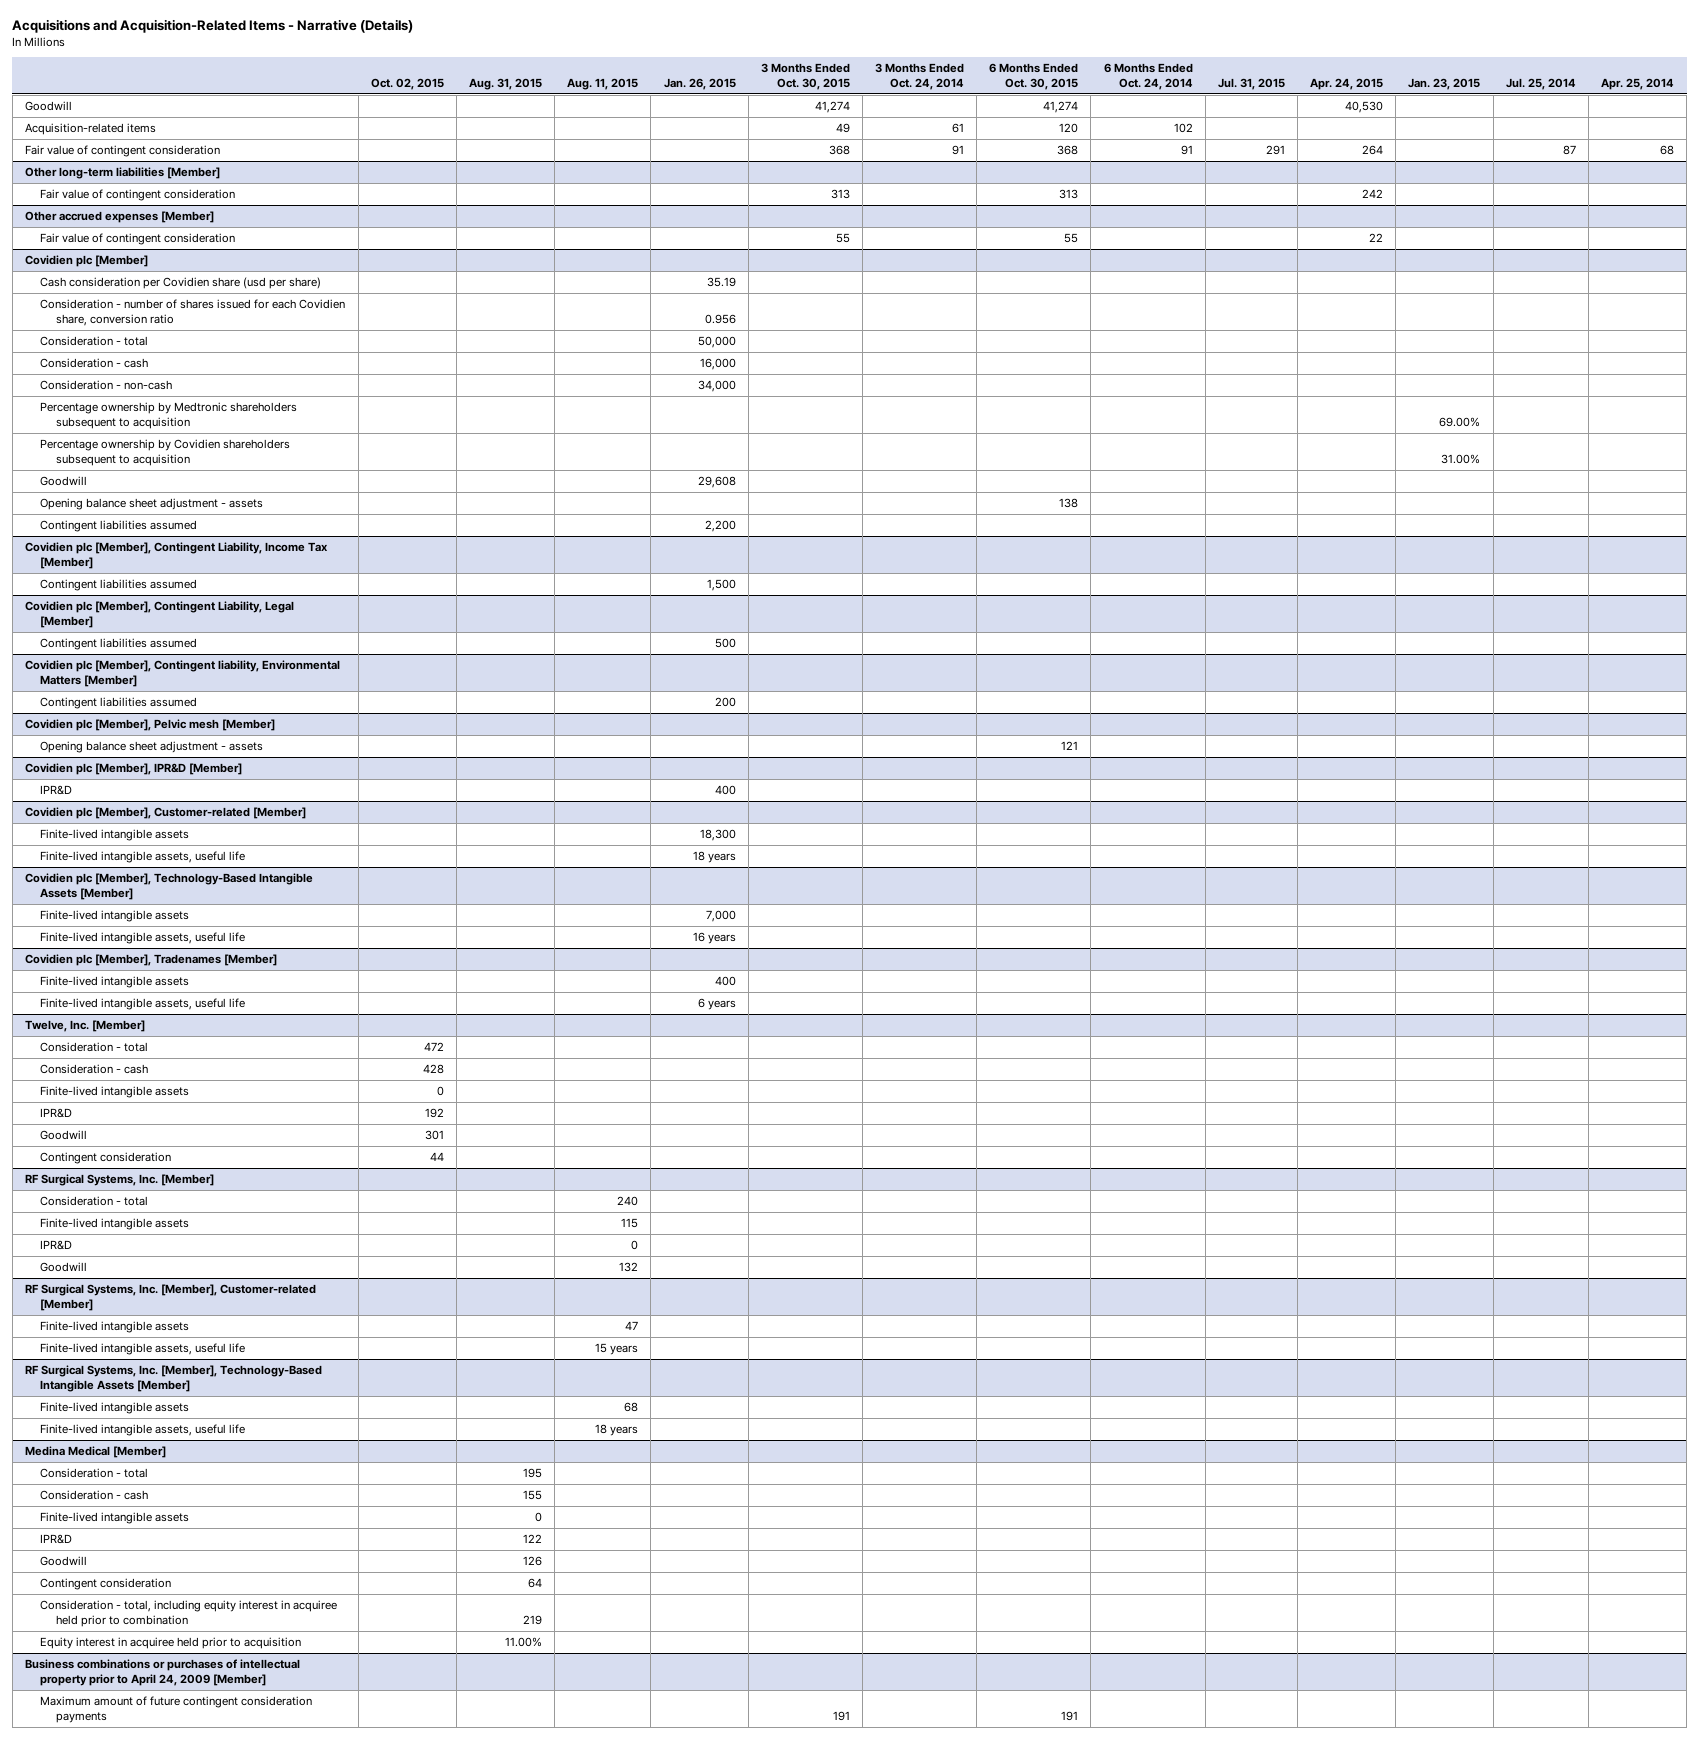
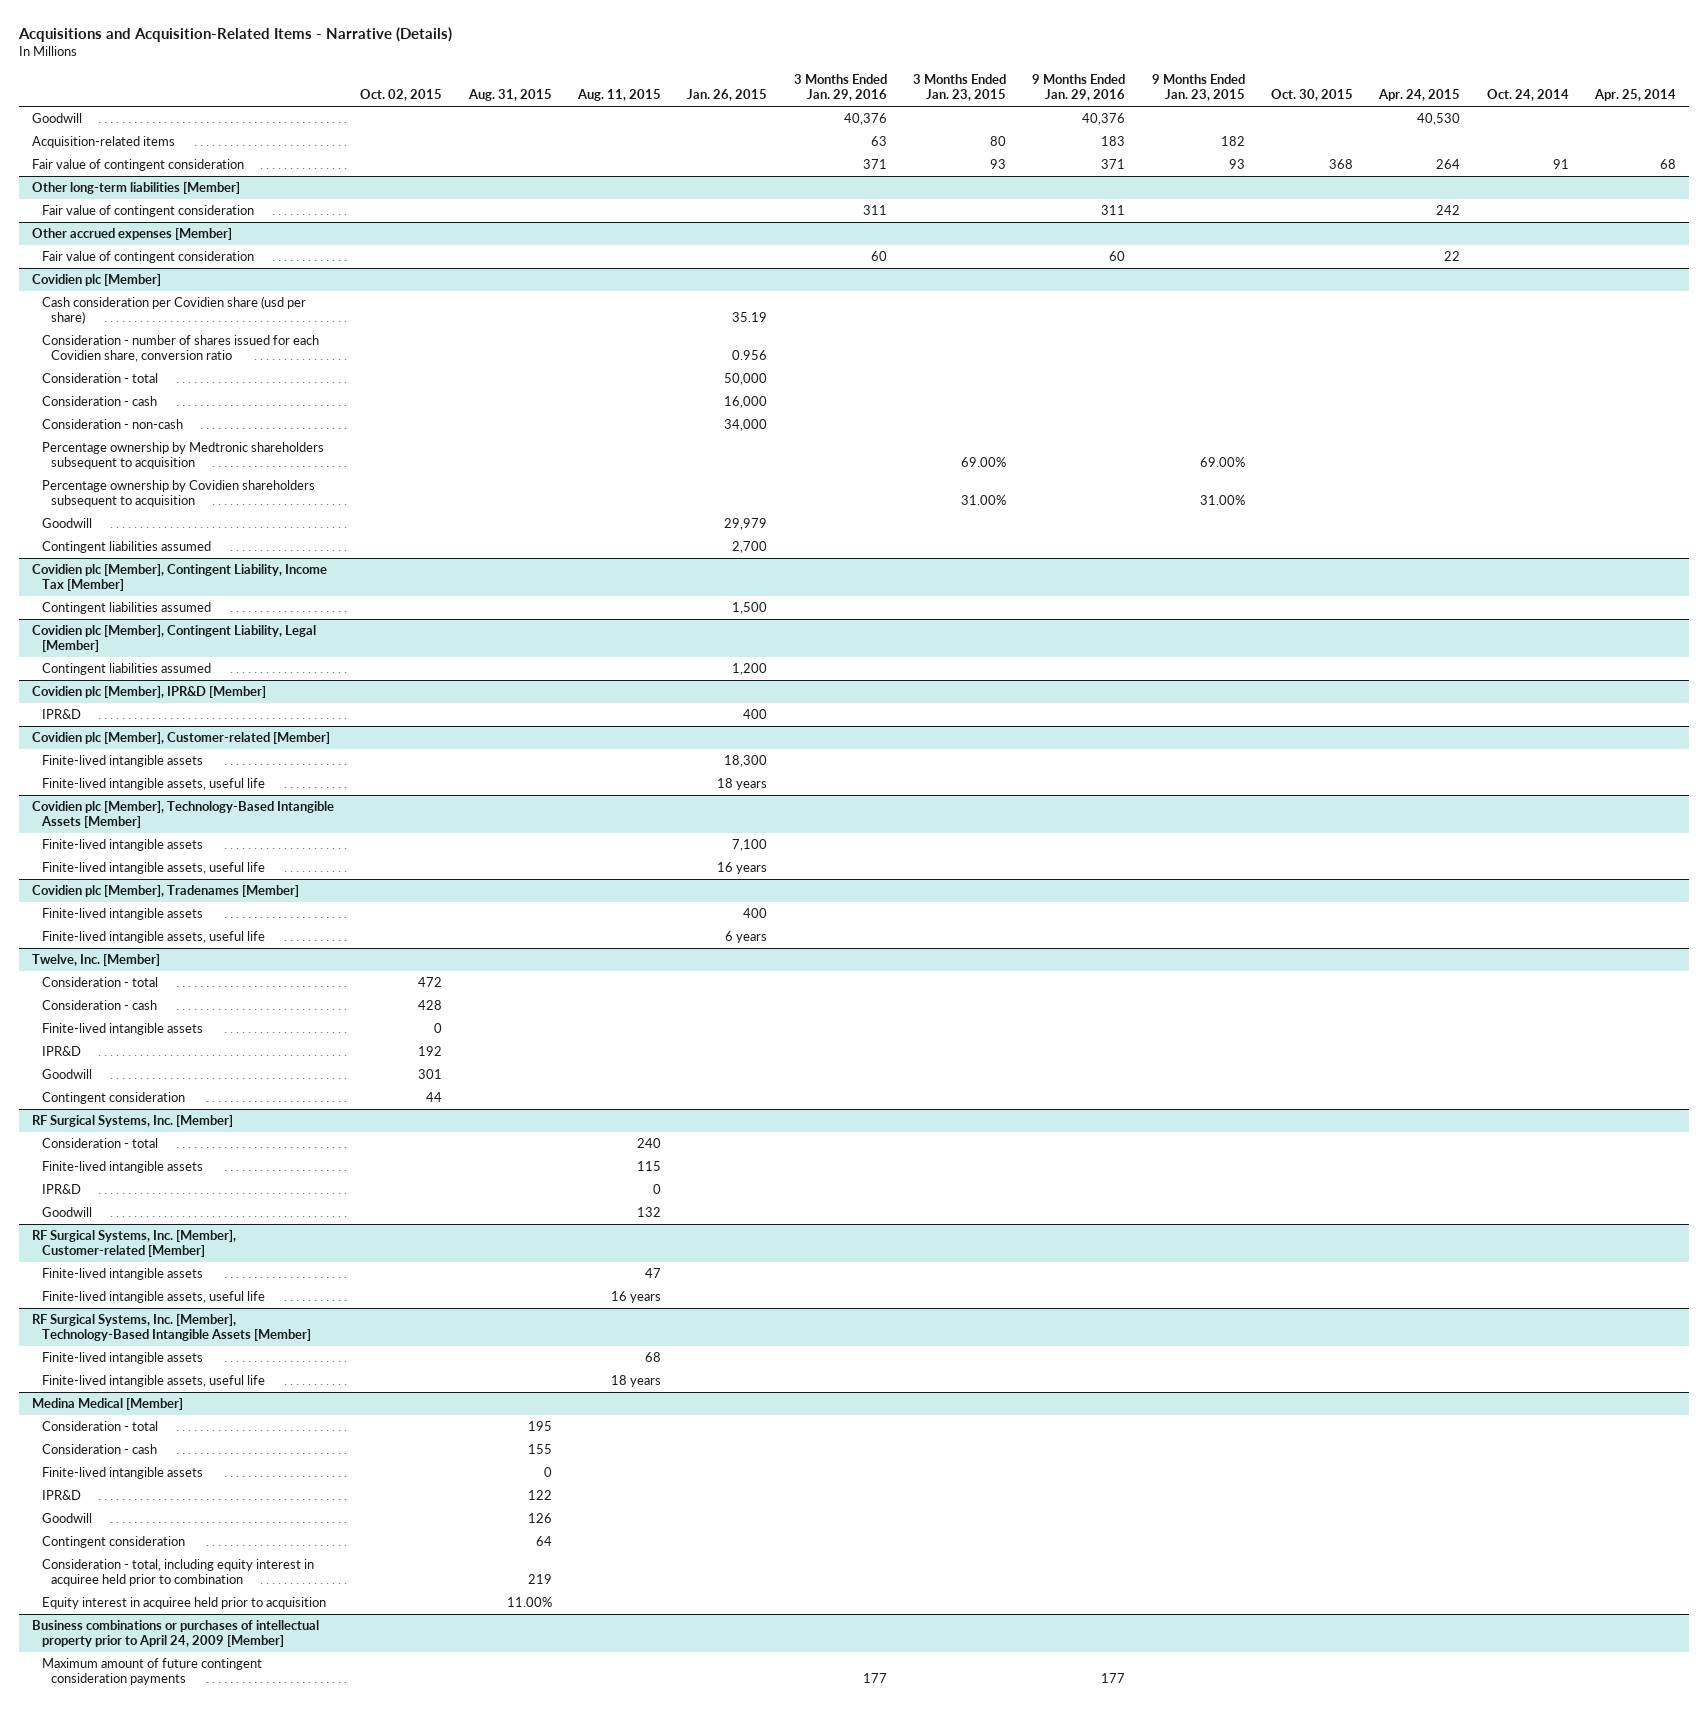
[760,63,850,90] 3 Months Ended Oct. 30, 2015 -> none
[875,63,965,90] 3 Months Ended Oct. 24, 2014 -> none
[989,63,1079,90] 6 Months Ended Oct. 30, 2015 -> none
[1103,63,1193,90] 6 Months Ended Oct. 24, 2014 -> none
[1217,77,1285,90] Jul. 31, 2015 -> none
[1408,77,1481,90] Jan. 23, 2015 -> none
[1505,77,1576,90] Jul. 25, 2014 -> none
none -> [793,74,887,101] 3 Months Ended Jan. 29, 2016
none -> [913,74,1007,101] 3 Months Ended Jan. 23, 2015
none -> [1032,74,1126,101] 9 Months Ended Jan. 29, 2016
none -> [1151,74,1245,101] 9 Months Ended Jan. 23, 2015
none -> [1270,88,1353,101] Oct. 30, 2015
none -> [1486,88,1569,101] Oct. 24, 2014
[40,498,264,511] Opening balance sheet adjustment - assets -> none
[697,476,736,489] 29,608 -> [724,518,768,531] 29,979
[704,520,736,533] 2,200 -> [732,541,768,554] 2,700
[24,660,340,687] Covidien plc [Member], Contingent liability, Environmental Matters [Member] -> none
[40,697,198,710] Contingent liabilities assumed -> none
[24,719,275,732] Covidien plc [Member], Pelvic mesh [Member] -> none
[40,741,264,754] Opening balance sheet adjustment - assets -> none
[714,638,736,649] 500 -> [732,663,768,676] 1,200
[705,910,736,923] 7,000 -> [732,839,768,852] 7,100
[595,1343,639,1356] 15 years -> [611,1291,662,1304] 16 years

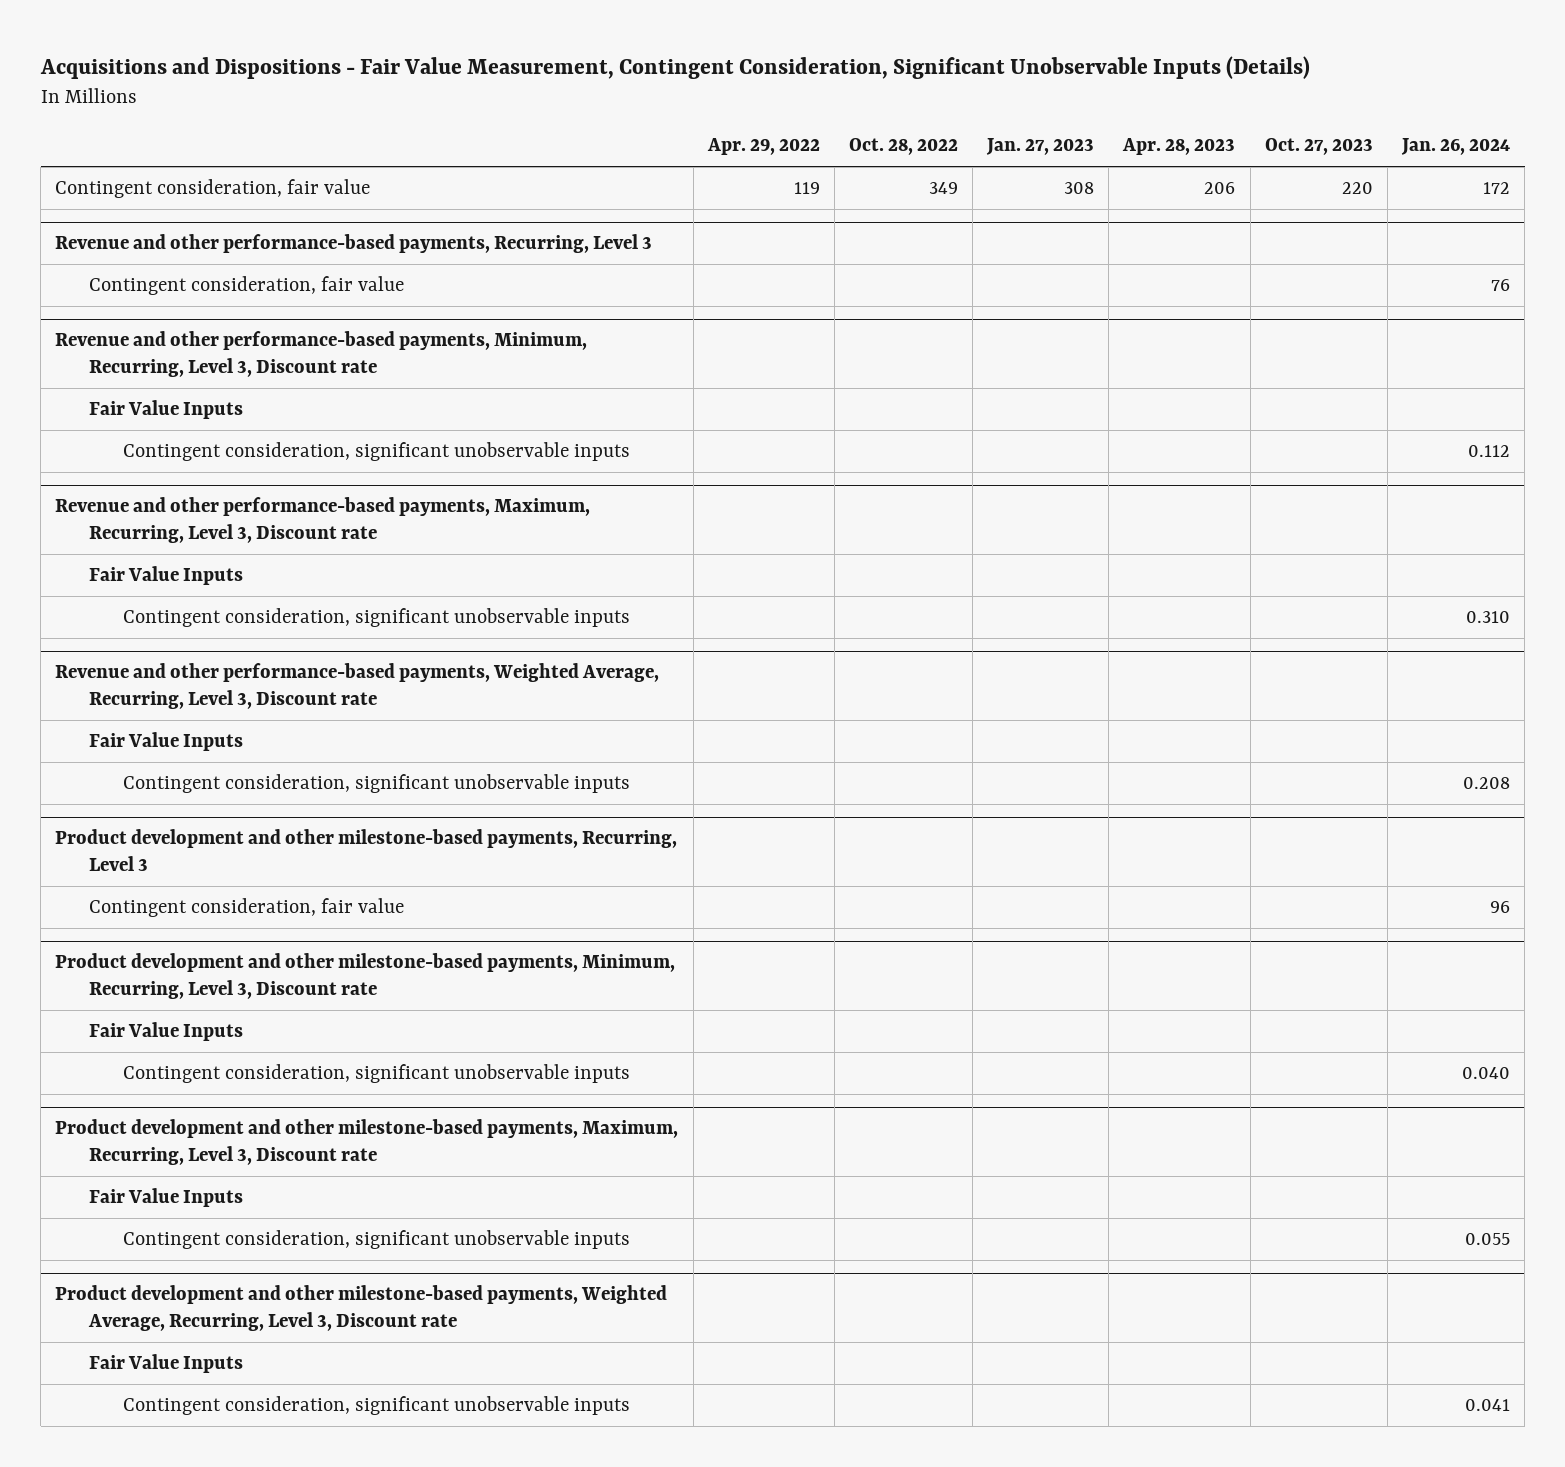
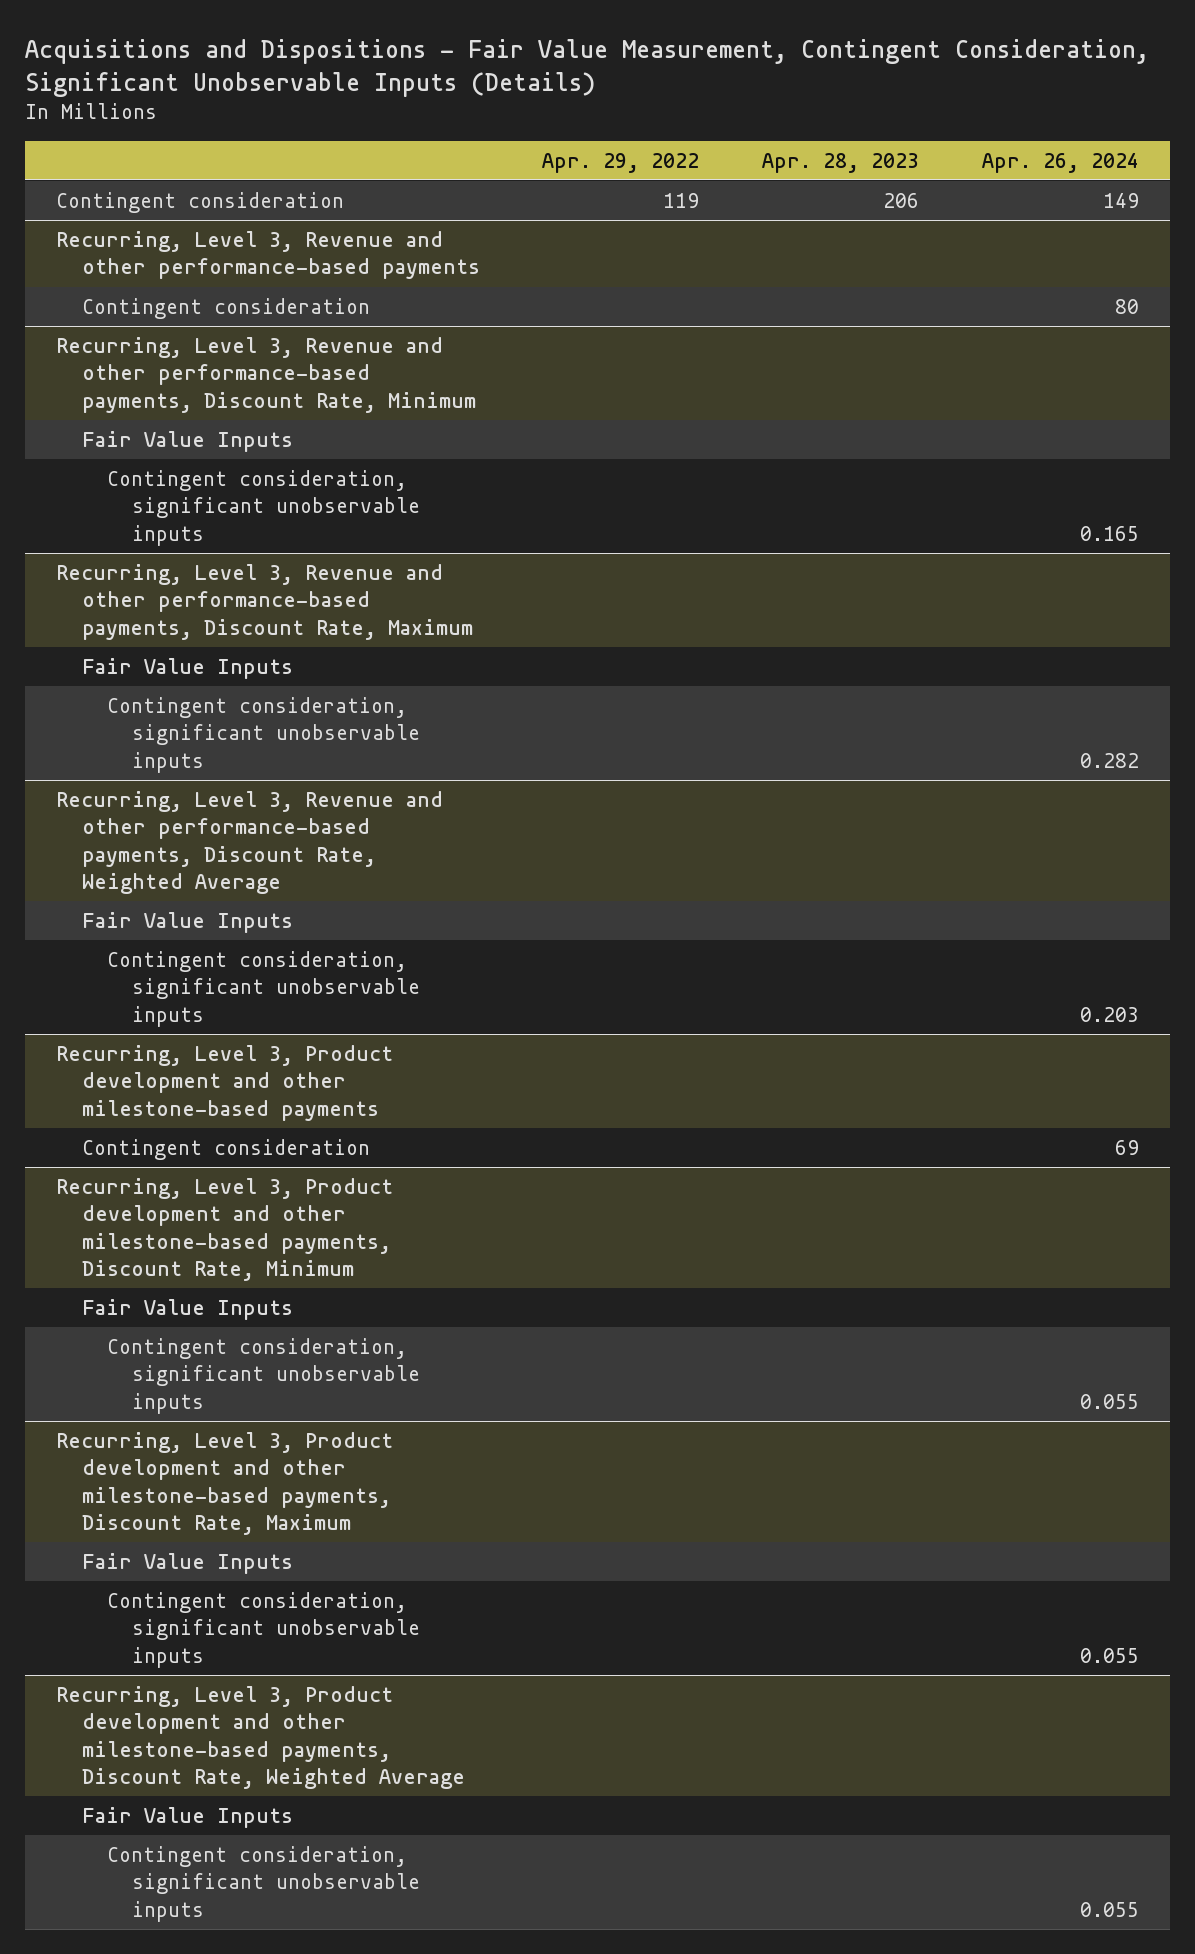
[848,138,958,156] Oct. 28, 2022 -> none
[986,138,1095,156] Jan. 27, 2023 -> none
[1264,138,1373,156] Oct. 27, 2023 -> none
[1400,138,1510,156] Jan. 26, 2024 -> none
none -> [981,152,1139,173] Apr. 26, 2024
[55,179,371,199] Contingent consideration, fair value -> [56,191,345,213] Contingent consideration
[55,234,653,254] Revenue and other performance-based payments, Recurring, Level 3 -> [56,230,480,280] Recurring, Level 3, Revenue and other performance-based payments
[89,276,405,296] Contingent consideration, fair value -> [81,297,370,319] Contingent consideration
[55,331,588,377] Revenue and other performance-based payments, Minimum, Recurring, Level 3, Discount rate -> [56,336,476,413] Recurring, Level 3, Revenue and other performance-based payments, Discount Rate, Minimum
[55,497,591,543] Revenue and other performance-based payments, Maximum, Recurring, Level 3, Discount rate -> [56,563,473,640] Recurring, Level 3, Revenue and other performance-based payments, Discount Rate, Maximum
[55,663,660,709] Revenue and other performance-based payments, Weighted Average, Recurring, Level 3, Discount rate -> [56,790,444,895] Recurring, Level 3, Revenue and other performance-based payments, Discount Rate, Weighted Average
[55,829,678,871] Product development and other milestone-based payments, Recurring, Level 3 -> [56,1044,394,1121] Recurring, Level 3, Product development and other milestone-based payments
[89,898,405,918] Contingent consideration, fair value -> [81,1138,370,1160] Contingent consideration
[55,953,676,999] Product development and other milestone-based payments, Minimum, Recurring, Level 3, Discount rate -> [56,1177,394,1282] Recurring, Level 3, Product development and other milestone-based payments, Discount Rate, Minimum
[55,1119,679,1165] Product development and other milestone-based payments, Maximum, Recurring, Level 3, Discount rate -> [56,1431,394,1536] Recurring, Level 3, Product development and other milestone-based payments, Discount Rate, Maximum
[55,1285,668,1331] Product development and other milestone-based payments, Weighted Average, Recurring, Level 3, Discount rate -> [56,1685,465,1790] Recurring, Level 3, Product development and other milestone-based payments, Discount Rate, Weighted Average

